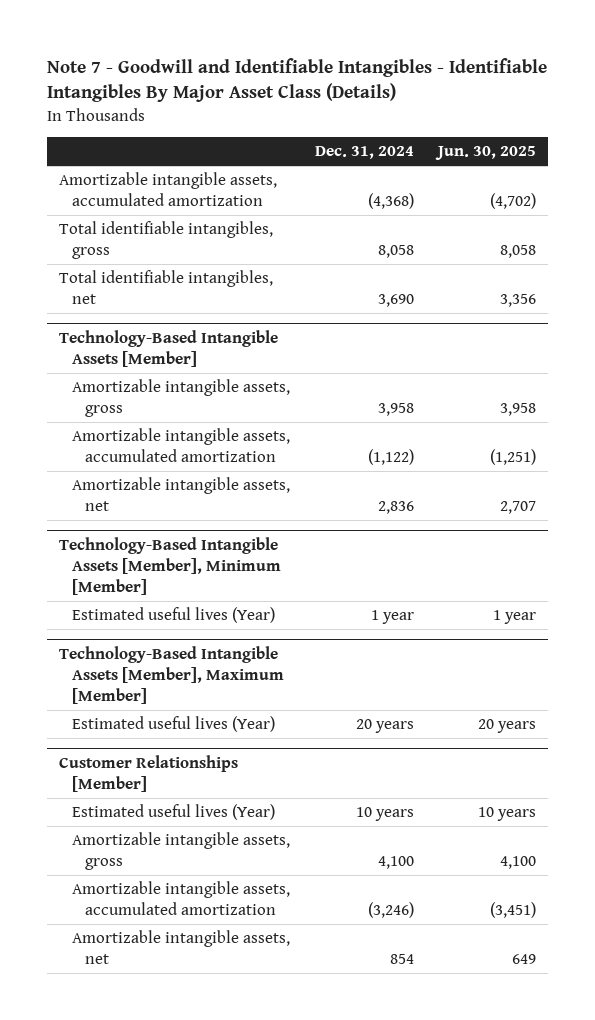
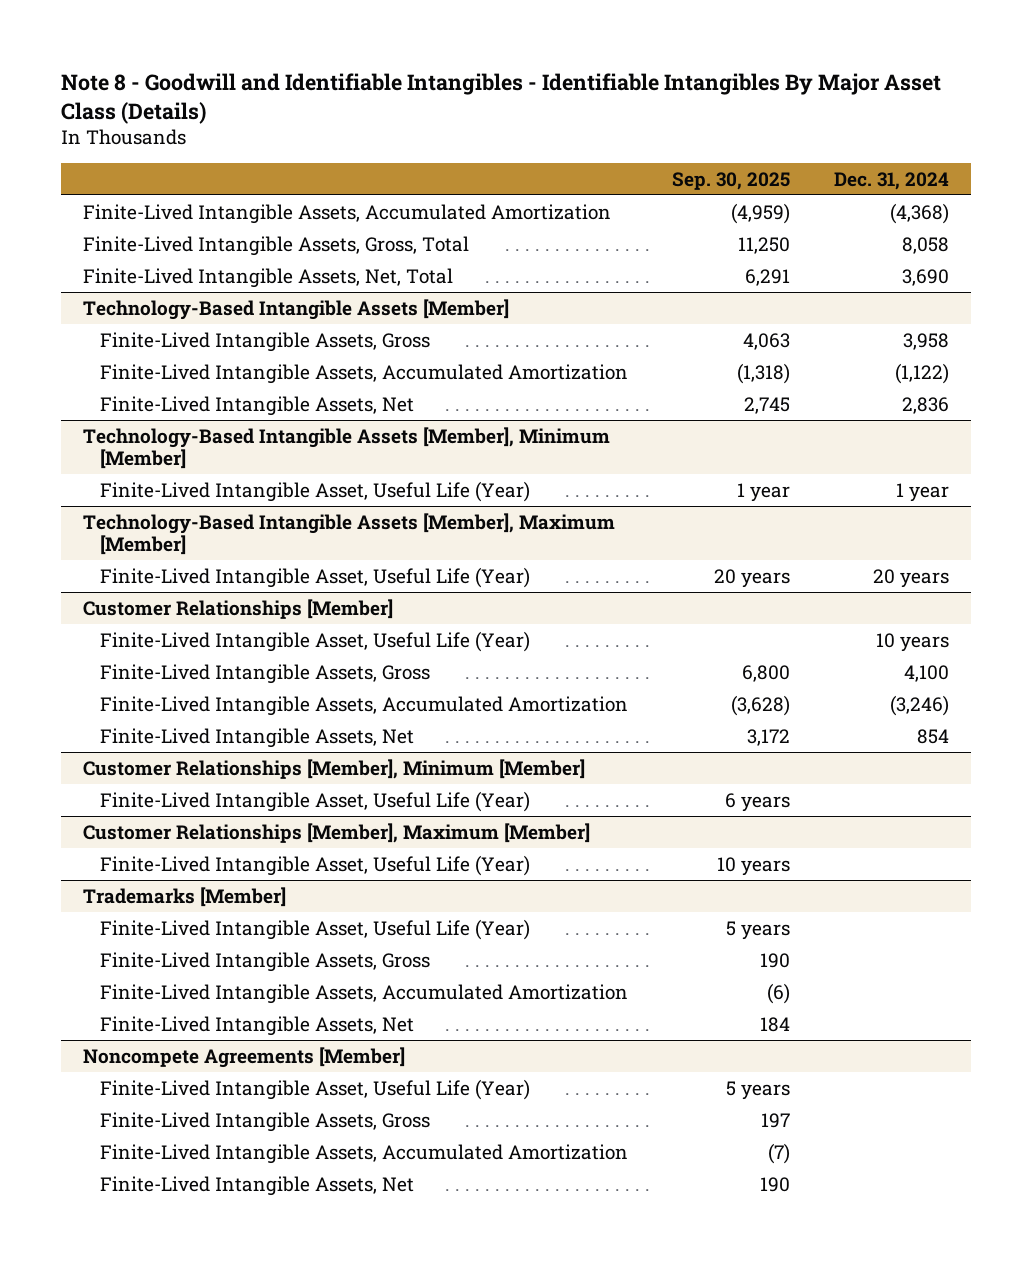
[46,57,547,103] Note 7 - Goodwill and Identifiable Intangibles - Identifiable Intangibles By Major Asset Class (Details) -> [60,72,941,124] Note 8 - Goodwill and Identifiable Intangibles - Identifiable Intangibles By Major Asset Class (Details)
[435,146,537,161] Jun. 30, 2025 -> none
none -> [671,171,790,190] Sep. 30, 2025
[59,172,278,207] Amortizable intangible assets, accumulated amortization -> [82,203,611,224] Finite-Lived Intangible Assets, Accumulated Amortization
[59,221,274,260] Total identifiable intangibles, gross -> [82,235,469,256] Finite-Lived Intangible Assets, Gross, Total
[59,270,274,305] Total identifiable intangibles, net -> [82,267,453,288] Finite-Lived Intangible Assets, Net, Total
[72,379,291,418] Amortizable intangible assets, gross -> [99,331,430,352] Finite-Lived Intangible Assets, Gross
[72,428,291,463] Amortizable intangible assets, accumulated amortization -> [99,363,628,384] Finite-Lived Intangible Assets, Accumulated Amortization
[72,477,291,512] Amortizable intangible assets, net -> [99,395,414,416] Finite-Lived Intangible Assets, Net
[72,607,276,624] Estimated useful lives (Year) -> [99,480,530,502] Finite-Lived Intangible Asset, Useful Life (Year)
[72,716,276,733] Estimated useful lives (Year) -> [99,566,530,588] Finite-Lived Intangible Asset, Useful Life (Year)
[72,804,276,821] Estimated useful lives (Year) -> [99,630,530,652] Finite-Lived Intangible Asset, Useful Life (Year)
[72,832,291,871] Amortizable intangible assets, gross -> [99,663,430,684] Finite-Lived Intangible Assets, Gross
[72,881,291,916] Amortizable intangible assets, accumulated amortization -> [99,695,628,716] Finite-Lived Intangible Assets, Accumulated Amortization
[72,930,291,965] Amortizable intangible assets, net -> [99,727,414,748] Finite-Lived Intangible Assets, Net
none -> [82,758,585,779] Customer Relationships [Member], Minimum [Member]
none -> [99,790,530,812] Finite-Lived Intangible Asset, Useful Life (Year)
none -> [82,822,590,843] Customer Relationships [Member], Maximum [Member]
none -> [99,854,530,876] Finite-Lived Intangible Asset, Useful Life (Year)
none -> [82,886,286,907] Trademarks [Member]
none -> [99,918,530,940] Finite-Lived Intangible Asset, Useful Life (Year)
none -> [99,951,430,972] Finite-Lived Intangible Assets, Gross
none -> [99,983,628,1004] Finite-Lived Intangible Assets, Accumulated Amortization
none -> [99,1015,414,1036] Finite-Lived Intangible Assets, Net
none -> [82,1046,405,1068] Noncompete Agreements [Member]
none -> [99,1078,530,1100] Finite-Lived Intangible Asset, Useful Life (Year)
none -> [99,1111,430,1132] Finite-Lived Intangible Assets, Gross
none -> [99,1143,628,1164] Finite-Lived Intangible Assets, Accumulated Amortization
none -> [99,1175,414,1196] Finite-Lived Intangible Assets, Net

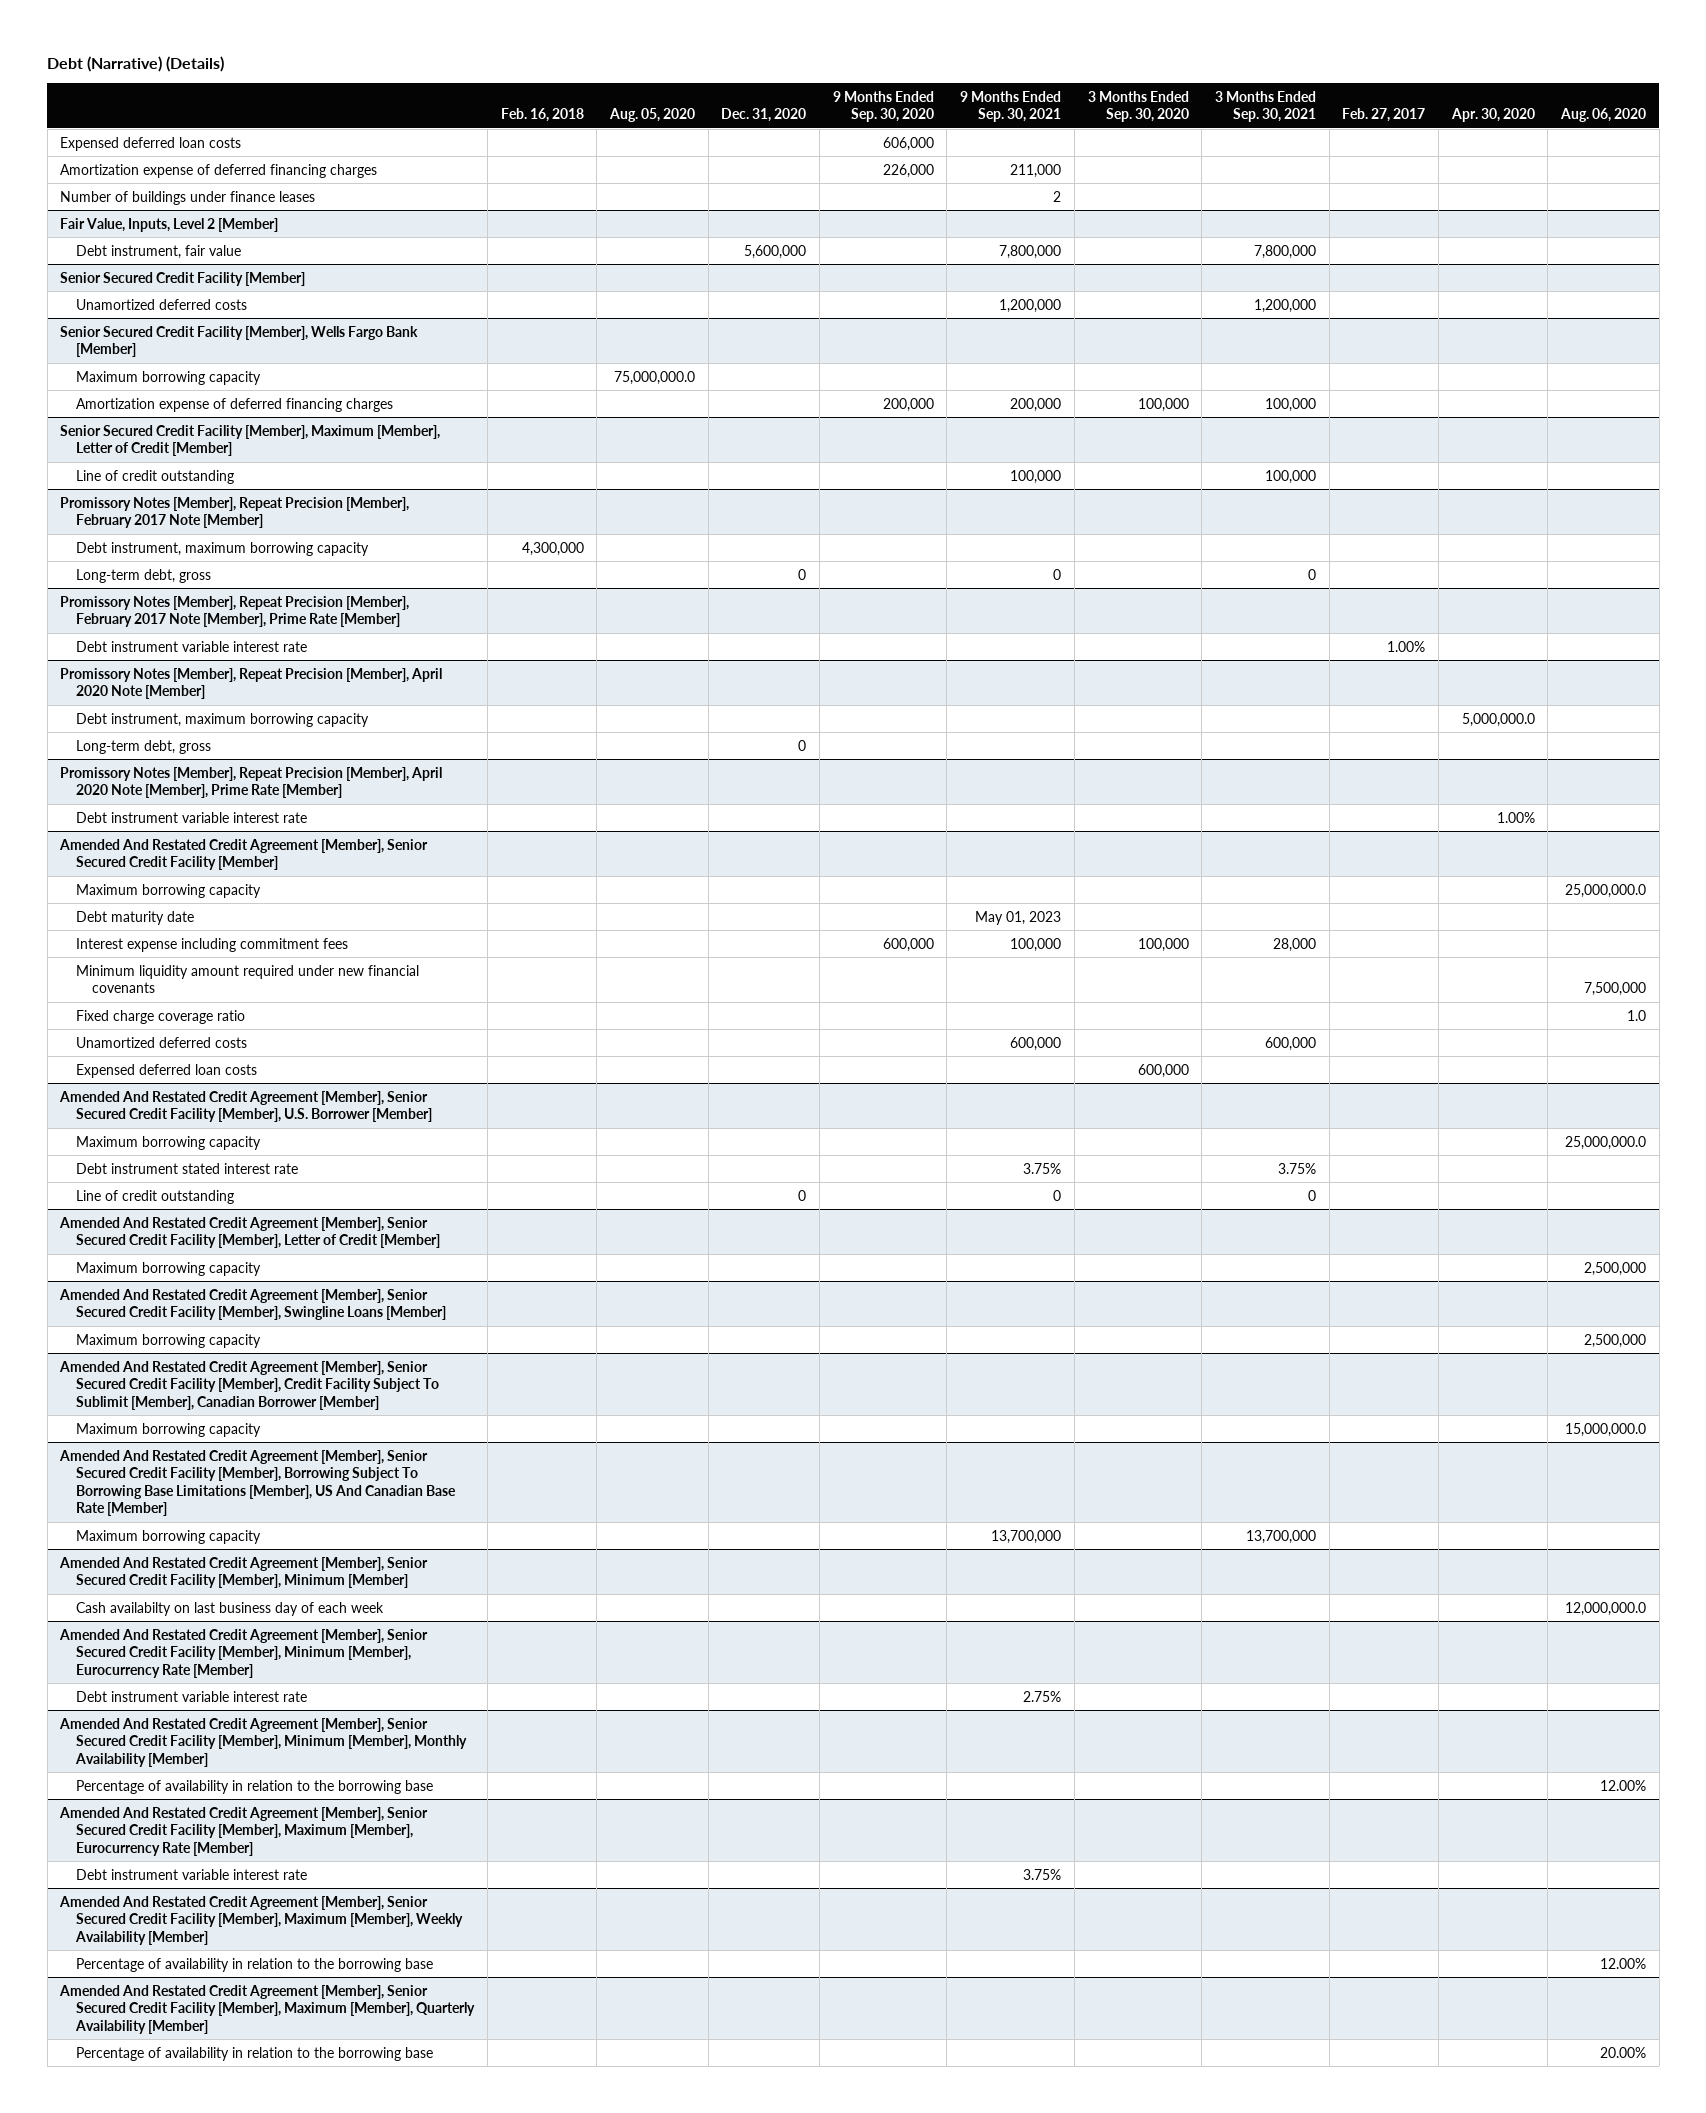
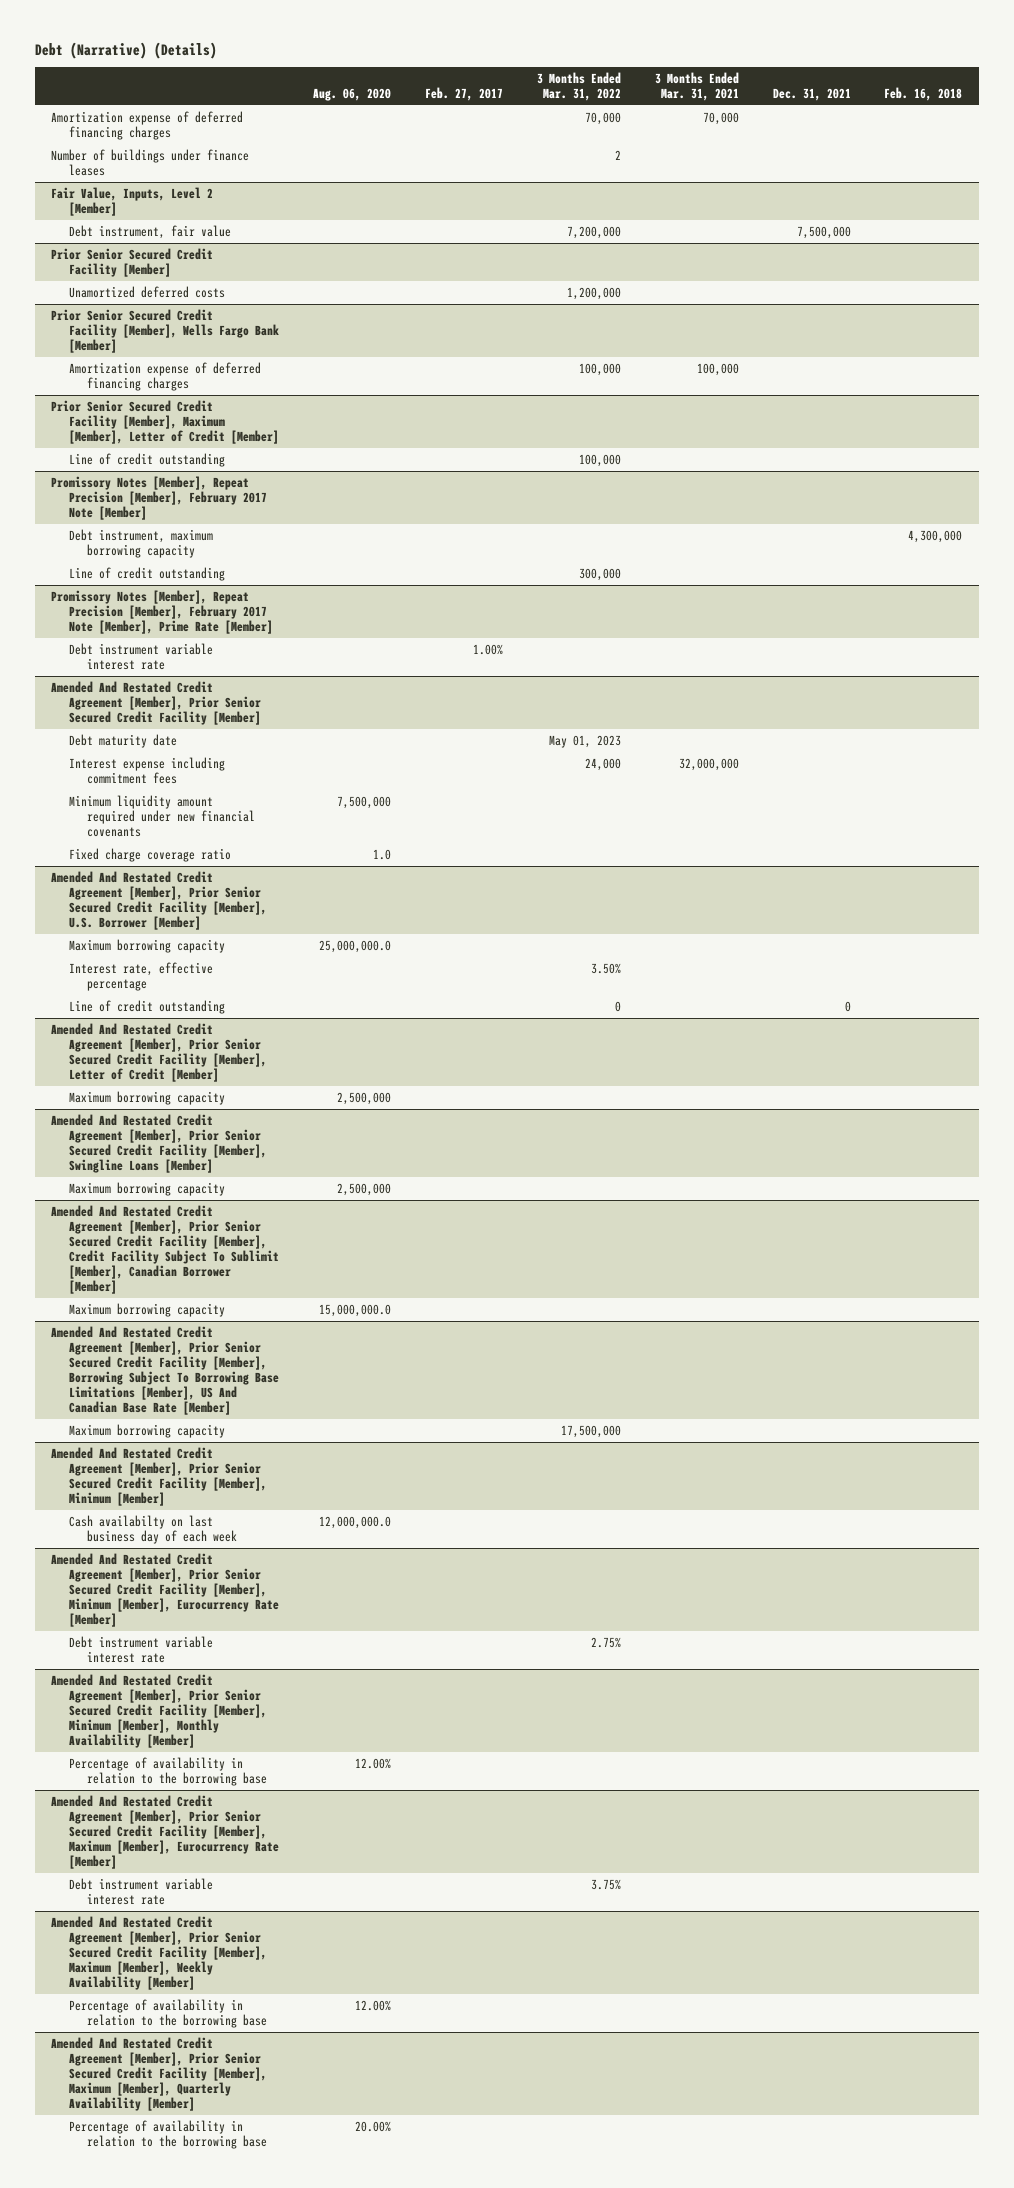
[608,108,695,123] Aug. 05, 2020 -> none
[721,108,807,123] Dec. 31, 2020 -> none
[832,90,934,123] 9 Months Ended Sep. 30, 2020 -> none
[960,90,1062,123] 9 Months Ended Sep. 30, 2021 -> none
[1087,90,1189,123] 3 Months Ended Sep. 30, 2020 -> none
[1214,90,1316,123] 3 Months Ended Sep. 30, 2021 -> none
[1450,108,1535,123] Apr. 30, 2020 -> none
none -> [536,72,621,102] 3 Months Ended Mar. 31, 2022
none -> [654,72,739,102] 3 Months Ended Mar. 31, 2021
none -> [772,88,851,102] Dec. 31, 2021
[60,136,242,151] Expensed deferred loan costs -> none
[60,271,306,286] Senior Secured Credit Facility [Member] -> [51,247,214,277] Prior Senior Secured Credit Facility [Member]
[76,370,262,385] Maximum borrowing capacity -> none
[60,325,419,358] Senior Secured Credit Facility [Member], Wells Fargo Bank [Member] -> [51,308,280,353] Prior Senior Secured Credit Facility [Member], Wells Fargo Bank [Member]
[60,424,441,457] Senior Secured Credit Facility [Member], Maximum [Member], Letter of Credit [Member] -> [51,399,280,444] Prior Senior Secured Credit Facility [Member], Maximum [Member], Letter of Credit [Member]
[76,568,212,583] Long-term debt, gross -> none
none -> [69,566,226,581] Line of credit outstanding
[60,667,443,700] Promissory Notes [Member], Repeat Precision [Member], April 2020 Note [Member] -> none
[76,712,370,727] Debt instrument, maximum borrowing capacity -> none
[76,739,212,754] Long-term debt, gross -> none
[60,766,443,799] Promissory Notes [Member], Repeat Precision [Member], April 2020 Note [Member], Prime Rate [Member] -> none
[76,811,308,823] Debt instrument variable interest rate -> none
[76,883,262,898] Maximum borrowing capacity -> none
[59,838,429,871] Amended And Restated Credit Agreement [Member], Senior Secured Credit Facility [Member] -> [51,680,262,725] Amended And Restated Credit Agreement [Member], Prior Senior Secured Credit Facility [Member]
[76,1036,248,1048] Unamortized deferred costs -> none
[76,1063,258,1078] Expensed deferred loan costs -> none
[59,1090,433,1123] Amended And Restated Credit Agreement [Member], Senior Secured Credit Facility [Member], U.S. Borrower [Member] -> [51,870,268,930] Amended And Restated Credit Agreement [Member], Prior Senior Secured Credit Facility [Member], U.S. Borrower [Member]
[76,1162,299,1174] Debt instrument stated interest rate -> none
none -> [69,961,214,991] Interest rate, effective percentage
[59,1216,441,1249] Amended And Restated Credit Agreement [Member], Senior Secured Credit Facility [Member], Letter of Credit [Member] -> [51,1022,268,1082] Amended And Restated Credit Agreement [Member], Prior Senior Secured Credit Facility [Member], Letter of Credit [Member]
[59,1288,447,1321] Amended And Restated Credit Agreement [Member], Senior Secured Credit Facility [Member], Swingline Loans [Member] -> [51,1113,268,1173] Amended And Restated Credit Agreement [Member], Prior Senior Secured Credit Facility [Member], Swingline Loans [Member]
[59,1360,440,1410] Amended And Restated Credit Agreement [Member], Senior Secured Credit Facility [Member], Credit Facility Subject To Sublimit [Member], Canadian Borrower [Member] -> [51,1204,280,1294] Amended And Restated Credit Agreement [Member], Prior Senior Secured Credit Facility [Member], Credit Facility Subject To Sublimit [Member], Canadian Borrower [Member]
[59,1449,457,1517] Amended And Restated Credit Agreement [Member], Senior Secured Credit Facility [Member], Borrowing Subject To Borrowing Base Limitations [Member], US And Canadian Base Rate [Member] -> [51,1325,280,1415] Amended And Restated Credit Agreement [Member], Prior Senior Secured Credit Facility [Member], Borrowing Subject To Borrowing Base Limitations [Member], US And Canadian Base Rate [Member]
[59,1556,429,1589] Amended And Restated Credit Agreement [Member], Senior Secured Credit Facility [Member], Minimum [Member] -> [51,1446,268,1506] Amended And Restated Credit Agreement [Member], Prior Senior Secured Credit Facility [Member], Minimum [Member]
[59,1628,429,1678] Amended And Restated Credit Agreement [Member], Senior Secured Credit Facility [Member], Minimum [Member], Eurocurrency Rate [Member] -> [51,1552,280,1627] Amended And Restated Credit Agreement [Member], Prior Senior Secured Credit Facility [Member], Minimum [Member], Eurocurrency Rate [Member]
[59,1717,468,1767] Amended And Restated Credit Agreement [Member], Senior Secured Credit Facility [Member], Minimum [Member], Monthly Availability [Member] -> [51,1673,268,1748] Amended And Restated Credit Agreement [Member], Prior Senior Secured Credit Facility [Member], Minimum [Member], Monthly Availability [Member]
[59,1806,429,1856] Amended And Restated Credit Agreement [Member], Senior Secured Credit Facility [Member], Maximum [Member], Eurocurrency Rate [Member] -> [51,1794,280,1869] Amended And Restated Credit Agreement [Member], Prior Senior Secured Credit Facility [Member], Maximum [Member], Eurocurrency Rate [Member]
[59,1895,464,1945] Amended And Restated Credit Agreement [Member], Senior Secured Credit Facility [Member], Maximum [Member], Weekly Availability [Member] -> [51,1915,268,1990] Amended And Restated Credit Agreement [Member], Prior Senior Secured Credit Facility [Member], Maximum [Member], Weekly Availability [Member]
[59,1984,476,2034] Amended And Restated Credit Agreement [Member], Senior Secured Credit Facility [Member], Maximum [Member], Quarterly Availability [Member] -> [51,2036,268,2111] Amended And Restated Credit Agreement [Member], Prior Senior Secured Credit Facility [Member], Maximum [Member], Quarterly Availability [Member]

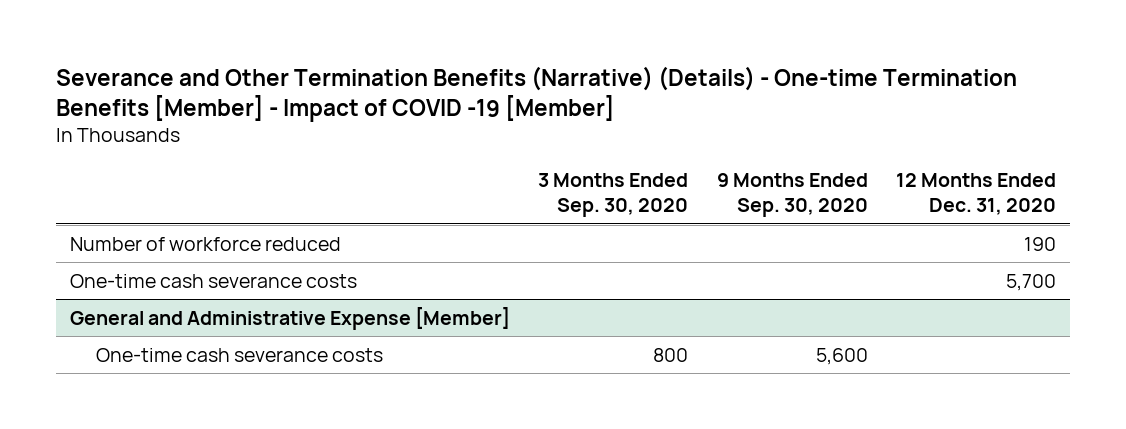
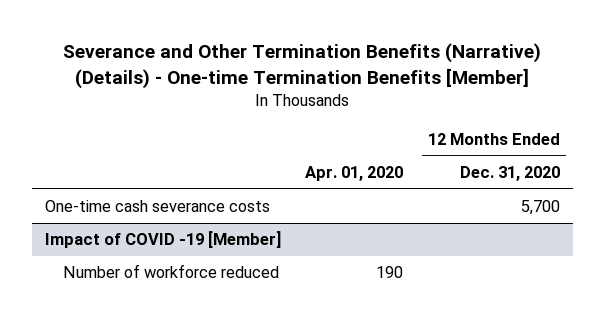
[55,65,1017,123] Severance and Other Termination Benefits (Narrative) (Details) - One-time Termination Benefits [Member] - Impact of COVID -19 [Member] -> [63,43,542,89] Severance and Other Termination Benefits (Narrative) (Details) - One-time Termination Benefits [Member]
[538,173,689,218] 3 Months Ended Sep. 30, 2020 -> none
[716,173,868,218] 9 Months Ended Sep. 30, 2020 -> none
none -> [305,166,404,182] Apr. 01, 2020
[69,236,341,251] Number of workforce reduced -> none
[69,306,510,330] General and Administrative Expense [Member] -> none
[96,347,384,362] One-time cash severance costs -> none
none -> [44,231,281,249] Impact of COVID -19 [Member]
none -> [63,264,280,279] Number of workforce reduced

